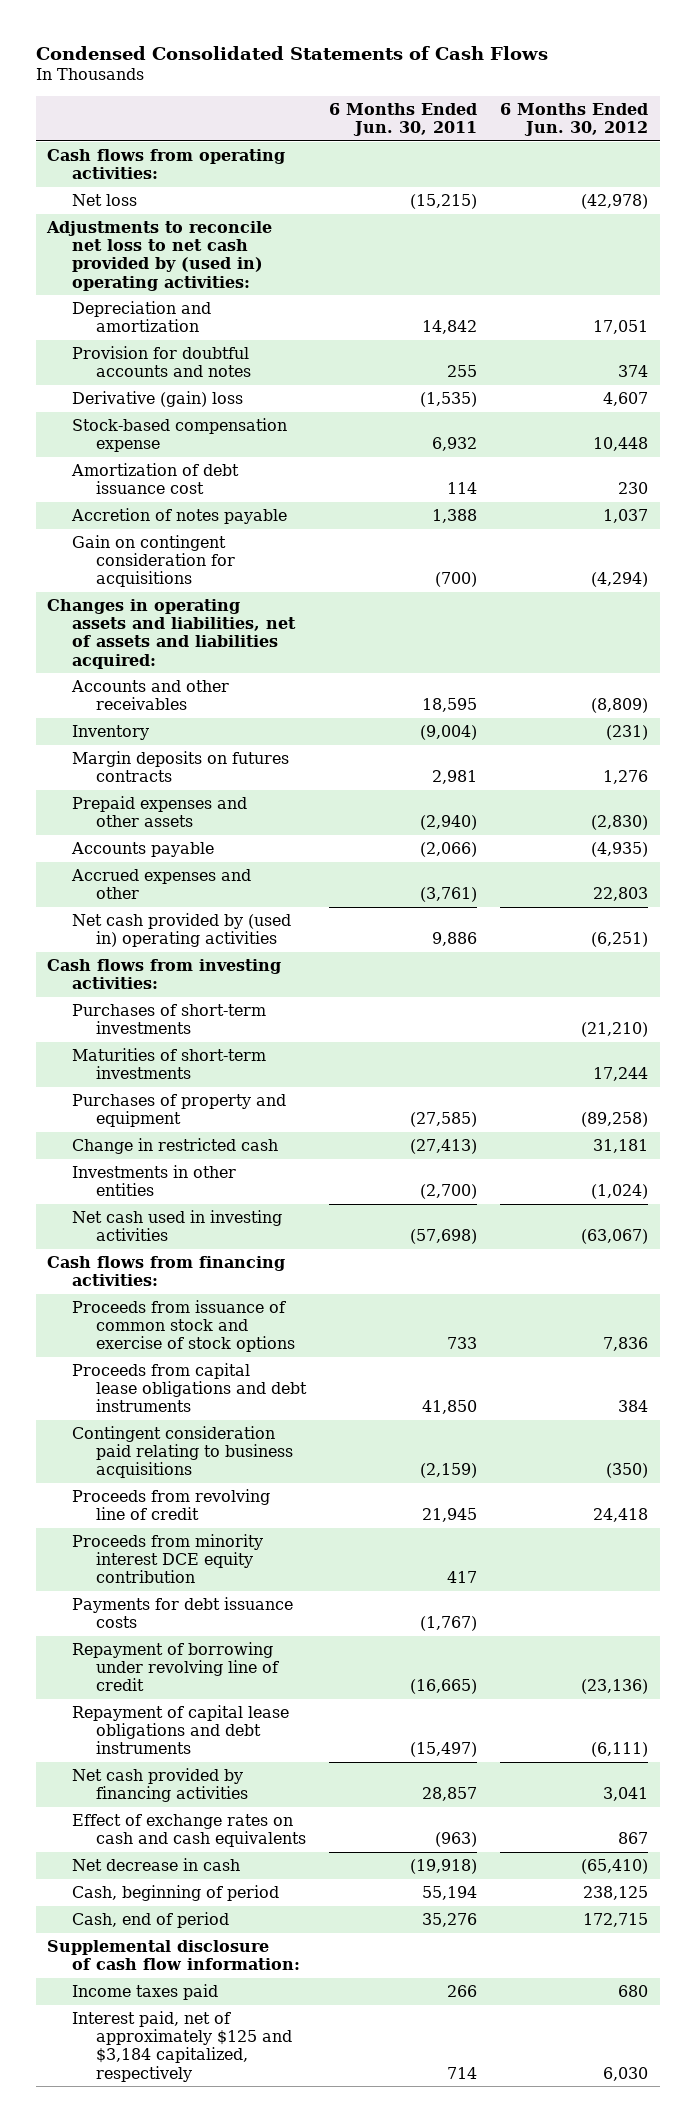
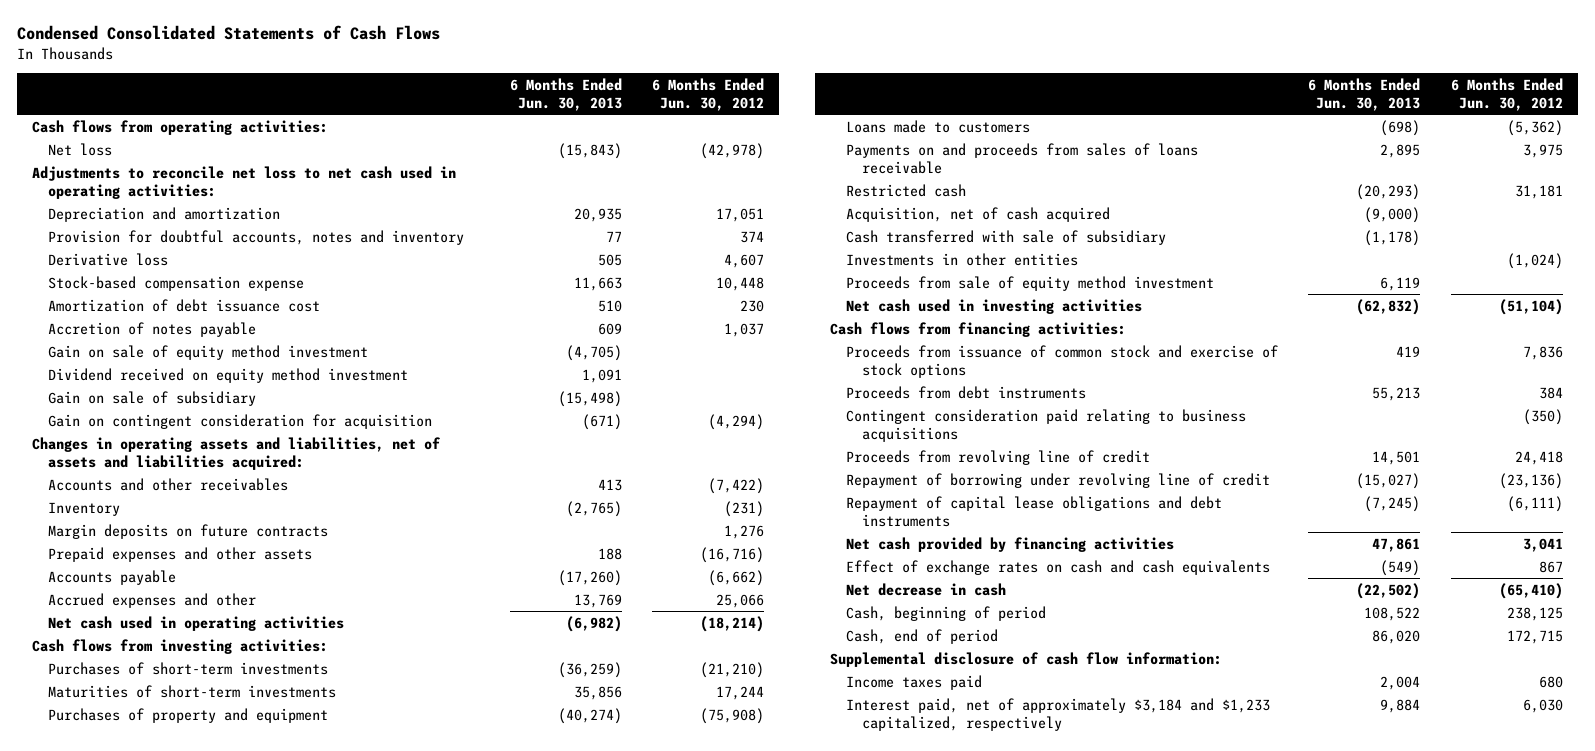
[329,102,478,136] 6 Months Ended Jun. 30, 2011 -> none
none -> [510,77,623,111] 6 Months Ended Jun. 30, 2013
[46,220,273,291] Adjustments to reconcile net loss to net cash provided by (used in) operating activities: -> [32,165,457,199] Adjustments to reconcile net loss to net cash used in operating activities:
[71,345,252,378] Provision for doubtful accounts and notes -> [47,229,464,245] Provision for doubtful accounts, notes and inventory
[71,390,243,407] Derivative (gain) loss -> [47,252,168,266] Derivative loss
none -> [47,344,368,360] Gain on sale of equity method investment
none -> [47,367,408,383] Dividend received on equity method investment
none -> [47,390,256,406] Gain on sale of subsidiary
[71,534,236,588] Gain on contingent consideration for acquisitions -> [47,413,432,429] Gain on contingent consideration for acquisition
[591,698,649,714] (8,809) -> [708,477,765,494] (7,422)
[71,750,289,783] Margin deposits on futures contracts -> [47,523,328,539] Margin deposits on future contracts
[591,815,649,831] (2,830) -> [700,546,765,563] (16,716)
[591,841,649,857] (4,935) -> [708,569,765,586] (6,662)
[593,887,649,902] 22,803 -> [716,593,765,608] 25,066
[71,912,291,948] Net cash provided by (used in) operating activities -> [47,615,344,631] Net cash used in operating activities
[591,932,649,948] (6,251) -> [700,615,765,632] (18,214)
[581,1112,649,1128] (89,258) -> [700,707,765,724] (75,908)
none -> [846,119,1031,133] Loans made to customers
none -> [846,142,1199,174] Payments on and proceeds from sales of loans receivable
[71,1137,278,1154] Change in restricted cash -> [846,183,967,197] Restricted cash
none -> [846,206,1111,222] Acquisition, net of cash acquired
none -> [846,229,1167,245] Cash transferred with sale of subsidiary
none -> [846,275,1215,291] Proceeds from sale of equity method investment
[581,1229,649,1245] (63,067) -> [1498,298,1563,315] (51,104)
[71,1362,308,1413] Proceeds from capital lease obligations and debt instruments -> [846,385,1087,399] Proceeds from debt instruments
[71,1533,263,1584] Proceeds from minority interest DCE equity contribution -> none
[71,1596,293,1629] Payments for debt issuance costs -> none
[71,2010,293,2082] Interest paid, net of approximately $125 and $3,184 capitalized, respectively -> [846,697,1271,731] Interest paid, net of approximately $3,184 and $1,233 capitalized, respectively

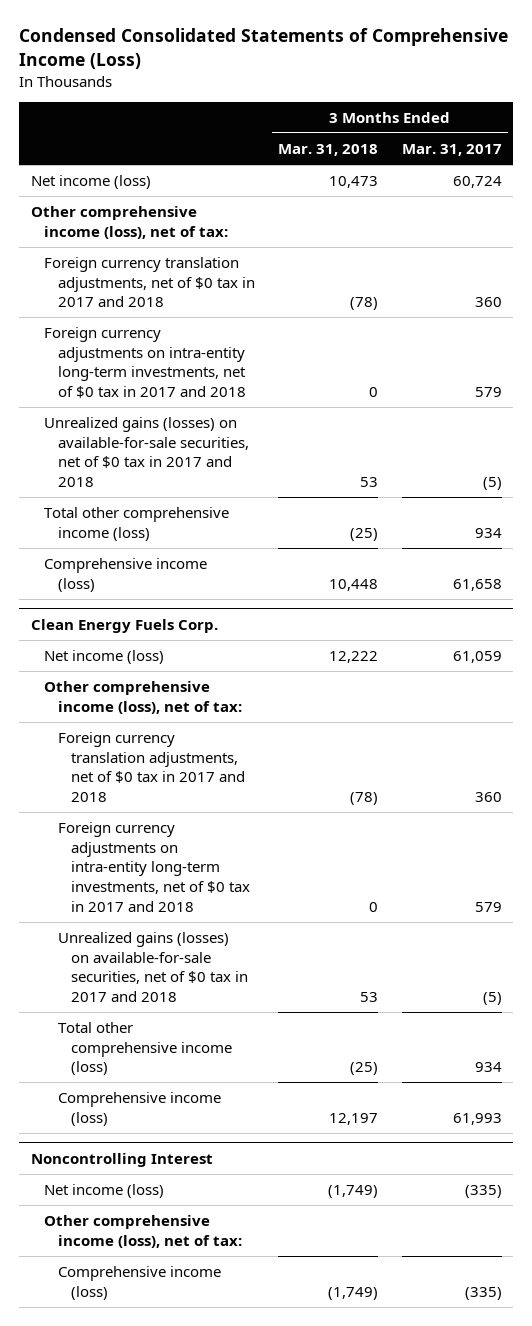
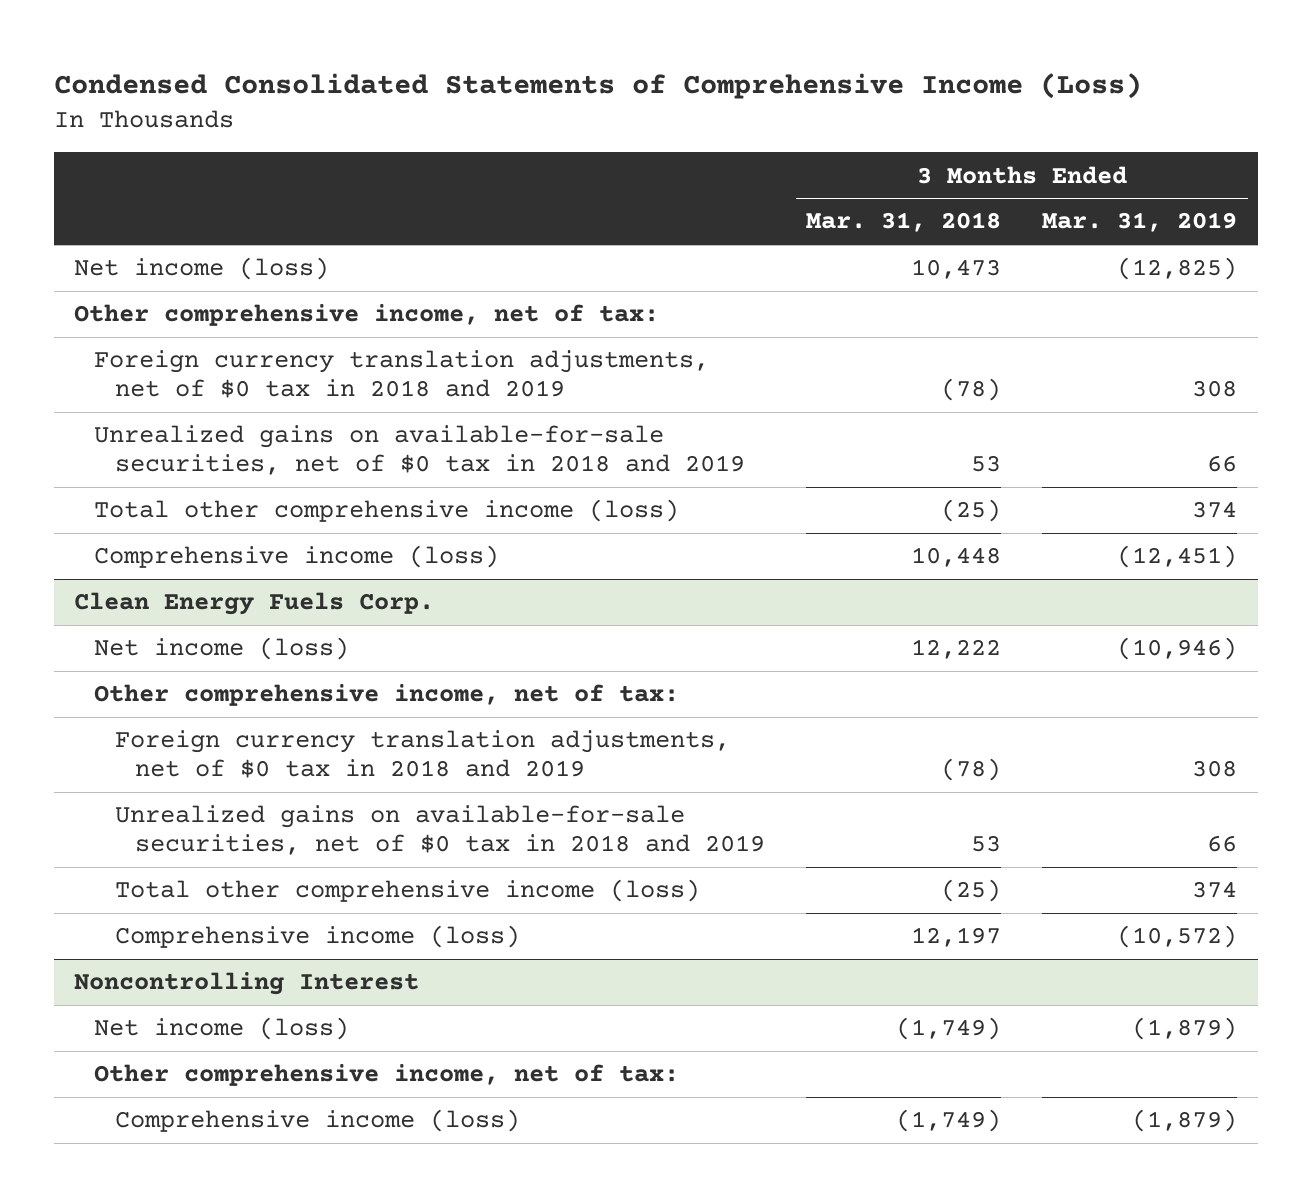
[401,143,502,156] Mar. 31, 2017 -> none
none -> [1042,212,1238,233] Mar. 31, 2019
[44,327,246,398] Foreign currency adjustments on intra-entity long-term investments, net of $0 tax in 2017 and 2018 -> none
[30,206,229,239] Other comprehensive income (loss), net of tax: -> [74,304,660,327] Other comprehensive income, net of tax:
[44,257,255,308] Foreign currency translation adjustments, net of $0 tax in 2017 and 2018 -> [94,350,710,399] Foreign currency translation adjustments, net of $0 tax in 2018 and 2019
[44,417,249,487] Unrealized gains (losses) on available-for-sale securities, net of $0 tax in 2017 and 2018 -> [94,425,745,476] Unrealized gains on available-for-sale securities, net of $0 tax in 2018 and 2019
[57,822,251,912] Foreign currency adjustments on intra-entity long-term investments, net of $0 tax in 2017 and 2018 -> none
[44,681,242,714] Other comprehensive income (loss), net of tax: -> [94,684,680,707] Other comprehensive income, net of tax:
[57,732,246,802] Foreign currency translation adjustments, net of $0 tax in 2017 and 2018 -> [114,730,730,779] Foreign currency translation adjustments, net of $0 tax in 2018 and 2019
[57,932,249,1002] Unrealized gains (losses) on available-for-sale securities, net of $0 tax in 2017 and 2018 -> [114,805,765,856] Unrealized gains on available-for-sale securities, net of $0 tax in 2018 and 2019
[44,1215,242,1248] Other comprehensive income (loss), net of tax: -> [94,1064,680,1087] Other comprehensive income, net of tax:

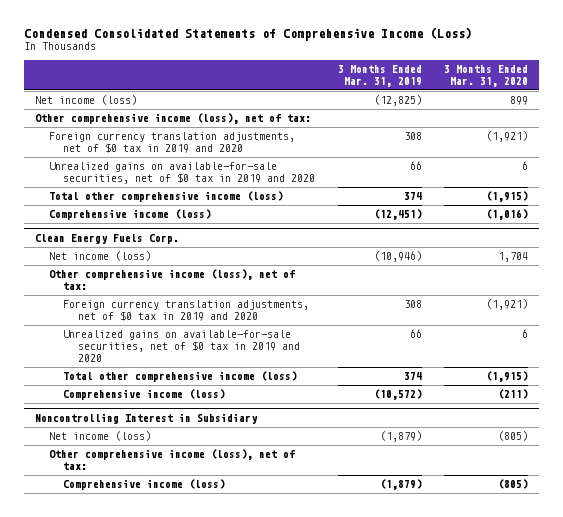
[806,212,1002,233] Mar. 31, 2018 -> none
none -> [444,65,529,87] 3 Months Ended Mar. 31, 2020
[74,304,660,327] Other comprehensive income, net of tax: -> [34,113,311,125] Other comprehensive income (loss), net of tax:
[94,350,710,399] Foreign currency translation adjustments, net of $0 tax in 2018 and 2019 -> [49,132,296,154] Foreign currency translation adjustments, net of $0 tax in 2019 and 2020
[94,425,745,476] Unrealized gains on available-for-sale securities, net of $0 tax in 2018 and 2019 -> [49,162,316,185] Unrealized gains on available-for-sale securities, net of $0 tax in 2019 and 2020
[94,684,680,707] Other comprehensive income, net of tax: -> [49,269,296,291] Other comprehensive income (loss), net of tax:
[114,730,730,779] Foreign currency translation adjustments, net of $0 tax in 2018 and 2019 -> [63,300,310,322] Foreign currency translation adjustments, net of $0 tax in 2019 and 2020
[114,805,765,856] Unrealized gains on available-for-sale securities, net of $0 tax in 2018 and 2019 -> [63,330,300,362] Unrealized gains on available-for-sale securities, net of $0 tax in 2019 and 2020
[74,972,420,996] Noncontrolling Interest -> [34,413,258,425] Noncontrolling Interest in Subsidiary
[94,1064,680,1087] Other comprehensive income, net of tax: -> [49,449,296,471] Other comprehensive income (loss), net of tax:

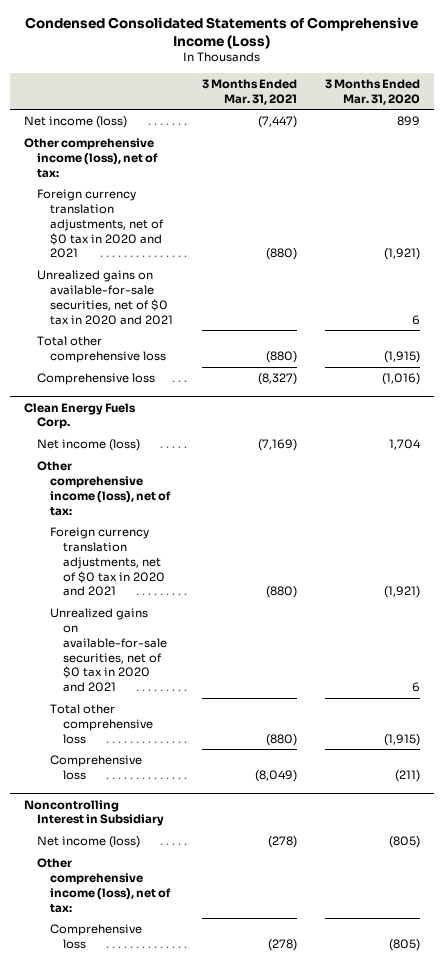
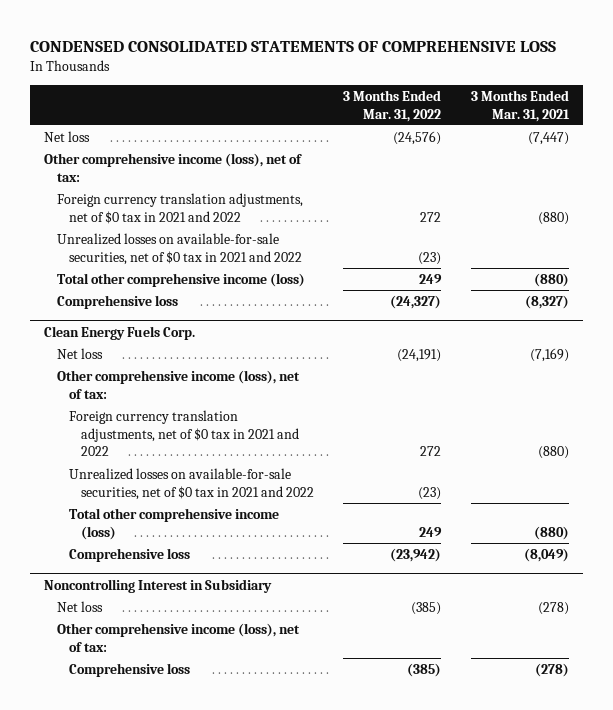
[25,16,419,49] Condensed Consolidated Statements of Comprehensive Income (Loss) -> [29,40,556,52] CONDENSED CONSOLIDATED STATEMENTS OF COMPREHENSIVE LOSS
[325,78,421,105] 3 Months Ended Mar. 31, 2020 -> none
none -> [343,89,442,122] 3 Months Ended Mar. 31, 2022
[24,116,128,129] Net income (loss) -> [44,130,91,142] Net loss
[37,189,165,259] Foreign currency translation adjustments, net of $0 tax in 2020 and 2021 -> [56,192,303,224] Foreign currency translation adjustments, net of $0 tax in 2021 and 2022
[37,270,174,325] Unrealized gains on available-for-sale securities, net of $0 tax in 2020 and 2021 -> [56,232,302,265] Unrealized losses on available-for-sale securities, net of $0 tax in 2021 and 2022
[37,336,167,363] Total other comprehensive loss -> [56,272,305,287] Total other comprehensive income (loss)
[37,439,141,452] Net income (loss) -> [56,347,103,359] Net loss
[50,527,166,597] Foreign currency translation adjustments, net of $0 tax in 2020 and 2021 -> [68,409,300,457] Foreign currency translation adjustments, net of $0 tax in 2021 and 2022
[50,608,168,693] Unrealized gains on available-for-sale securities, net of $0 tax in 2020 and 2021 -> [68,467,315,500] Unrealized losses on available-for-sale securities, net of $0 tax in 2021 and 2022
[50,704,154,744] Total other comprehensive loss -> [68,507,279,540] Total other comprehensive income (loss)
[37,836,141,849] Net income (loss) -> [56,600,103,612] Net loss

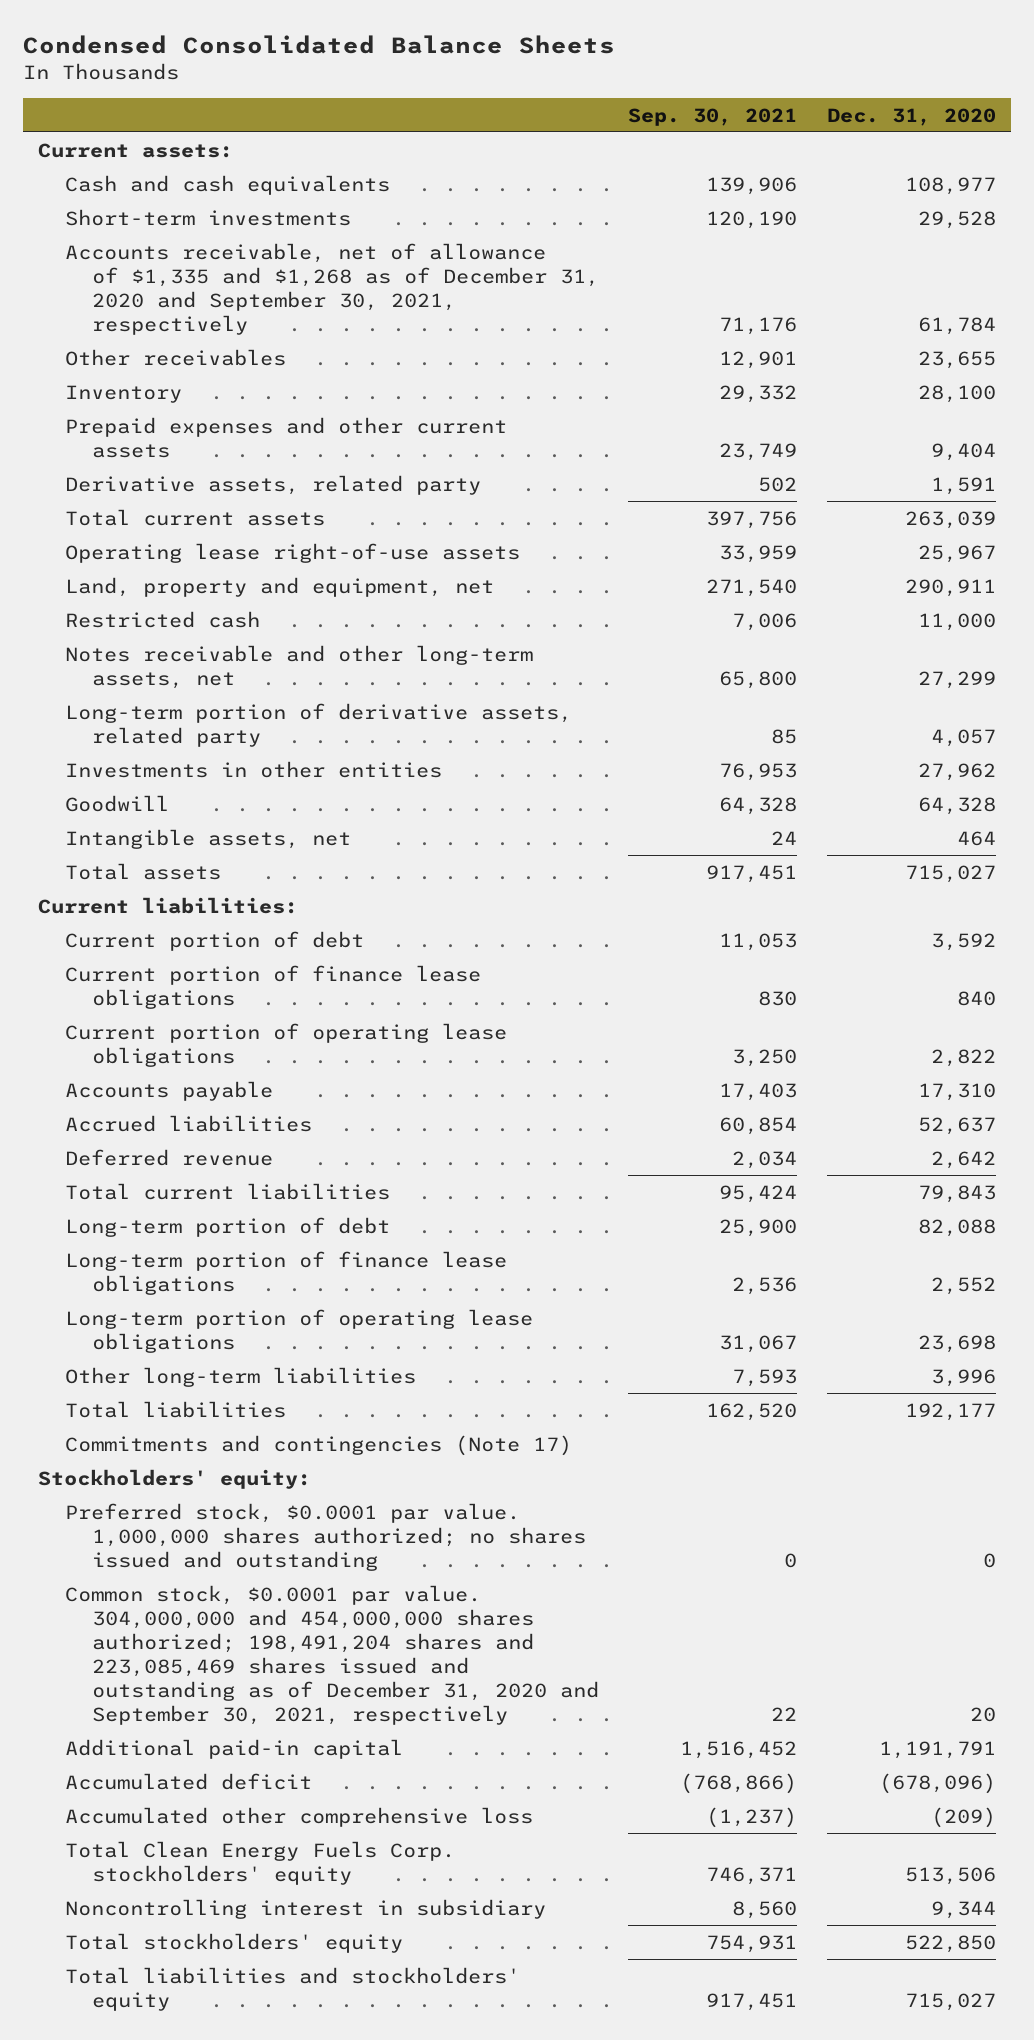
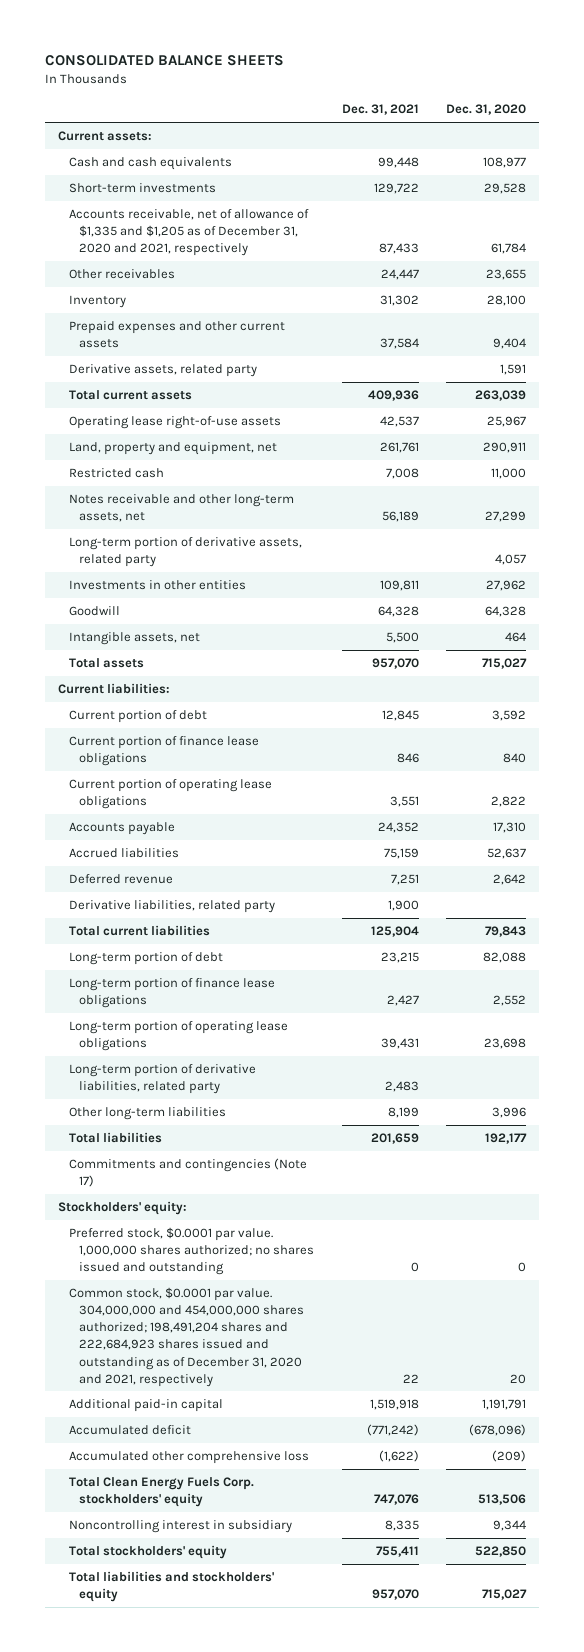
[23,34,616,54] Condensed Consolidated Balance Sheets -> [44,55,284,67] CONSOLIDATED BALANCE SHEETS
[628,107,798,126] Sep. 30, 2021 -> none
none -> [341,104,419,116] Dec. 31, 2021
[64,242,599,335] Accounts receivable, net of allowance of $1,335 and $1,268 as of December 31, 2020 and September 30, 2021, respectively -> [68,209,309,257] Accounts receivable, net of allowance of $1,335 and $1,205 as of December 31, 2020 and 2021, respectively
none -> [68,900,275,914] Derivative liabilities, related party
none -> [68,1064,256,1095] Long-term portion of derivative liabilities, related party
[64,1584,599,1725] Common stock, $0.0001 par value. 304,000,000 and 454,000,000 shares authorized; 198,491,204 shares and 223,085,469 shares issued and outstanding as of December 31, 2020 and September 30, 2021, respectively -> [68,1287,305,1387] Common stock, $0.0001 par value. 304,000,000 and 454,000,000 shares authorized; 198,491,204 shares and 222,684,923 shares issued and outstanding as of December 31, 2020 and 2021, respectively

